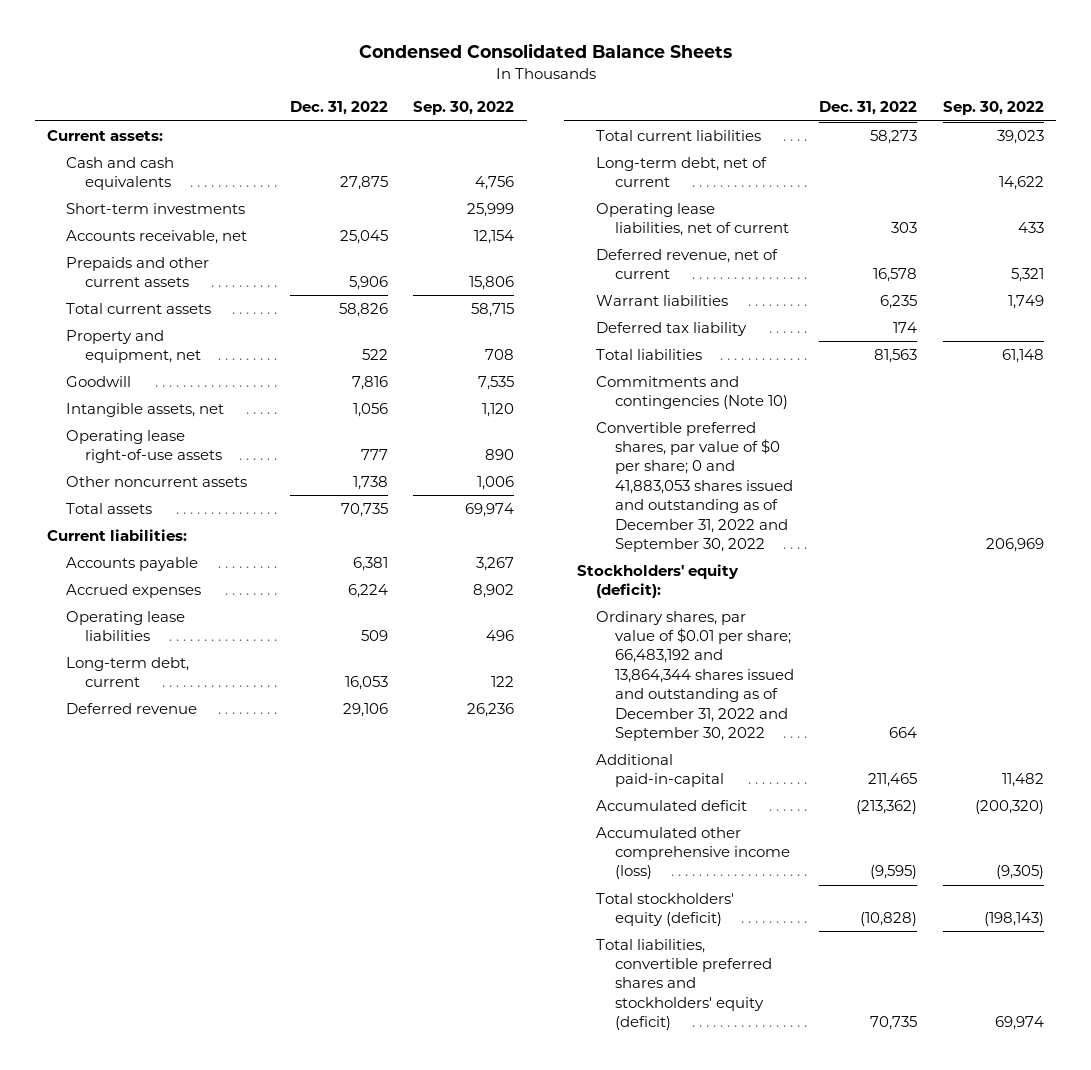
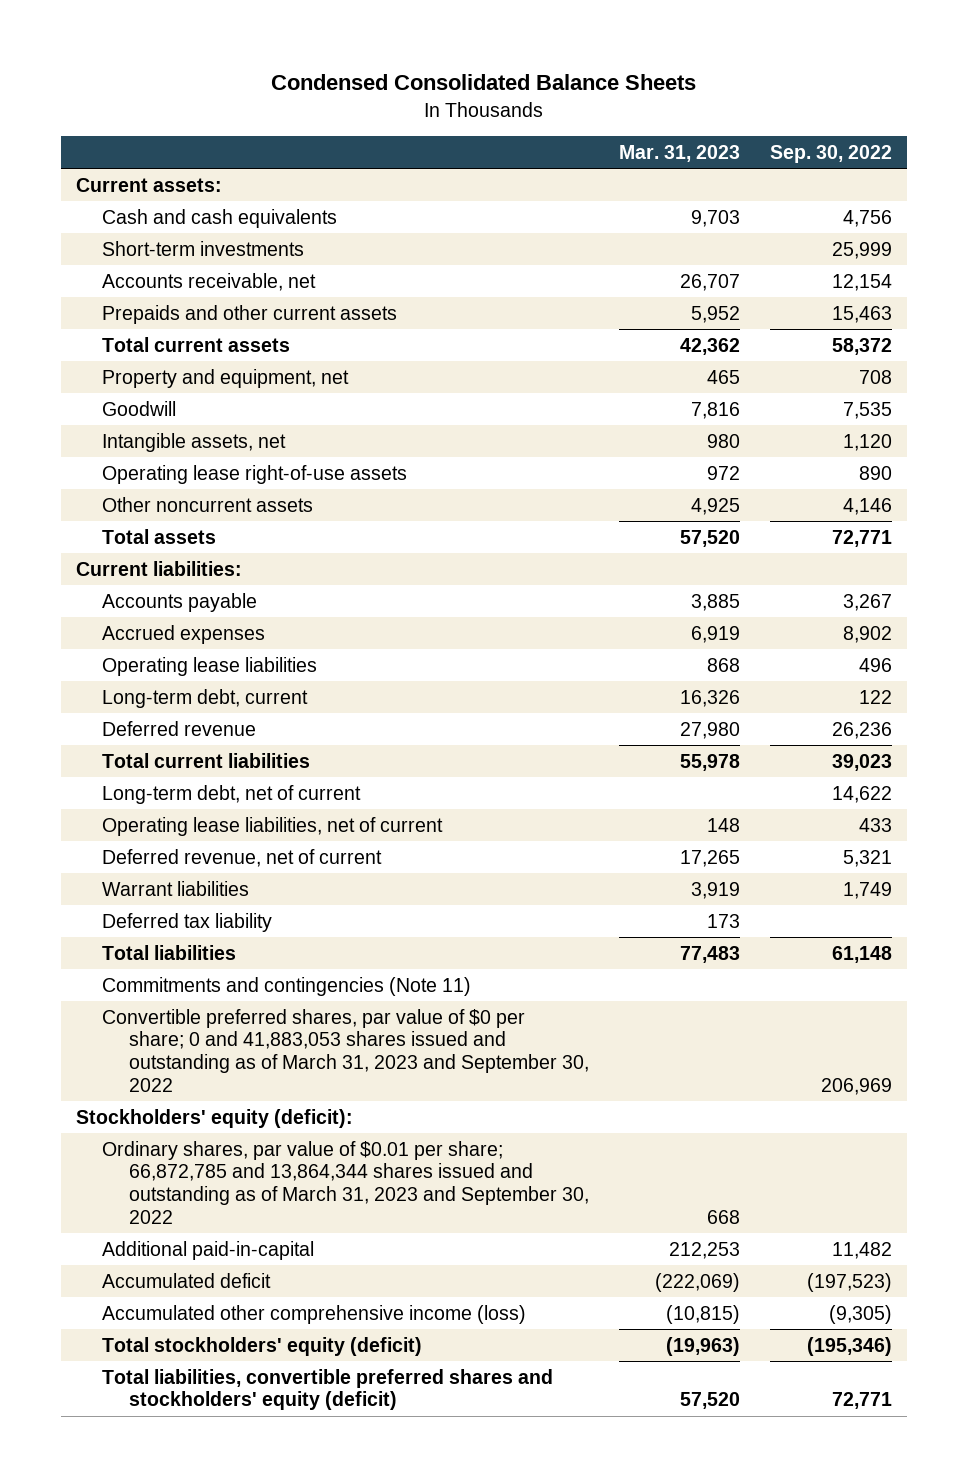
[289,101,388,116] Dec. 31, 2022 -> none
none -> [618,144,740,162] Mar. 31, 2023
[468,276,514,291] 15,806 -> [831,305,892,323] 15,463
[470,302,514,317] 58,715 -> [831,337,892,355] 58,372
[476,475,514,490] 1,006 -> [842,497,892,515] 4,146
[464,502,514,517] 69,974 -> [831,529,892,547] 72,771
[596,375,789,410] Commitments and contingencies (Note 10) -> [102,976,472,996] Commitments and contingencies (Note 11)
[596,421,794,552] Convertible preferred shares, par value of $0 per share; 0 and 41,883,053 shares issued and outstanding as of December 31, 2022 and September 30, 2022 -> [102,1008,589,1092] Convertible preferred shares, par value of $0 per share; 0 and 41,883,053 shares issued and outstanding as of March 31, 2023 and September 30, 2022
[596,610,795,741] Ordinary shares, par value of $0.01 per share; 66,483,192 and 13,864,344 shares issued and outstanding as of December 31, 2022 and September 30, 2022 -> [102,1140,589,1224] Ordinary shares, par value of $0.01 per share; 66,872,785 and 13,864,344 shares issued and outstanding as of March 31, 2023 and September 30, 2022
[974,799,1044,814] (200,320) -> [806,1272,892,1292] (197,523)
[983,912,1044,927] (198,143) -> [806,1336,892,1356] (195,346)
[994,1016,1044,1031] 69,974 -> [831,1392,892,1410] 72,771

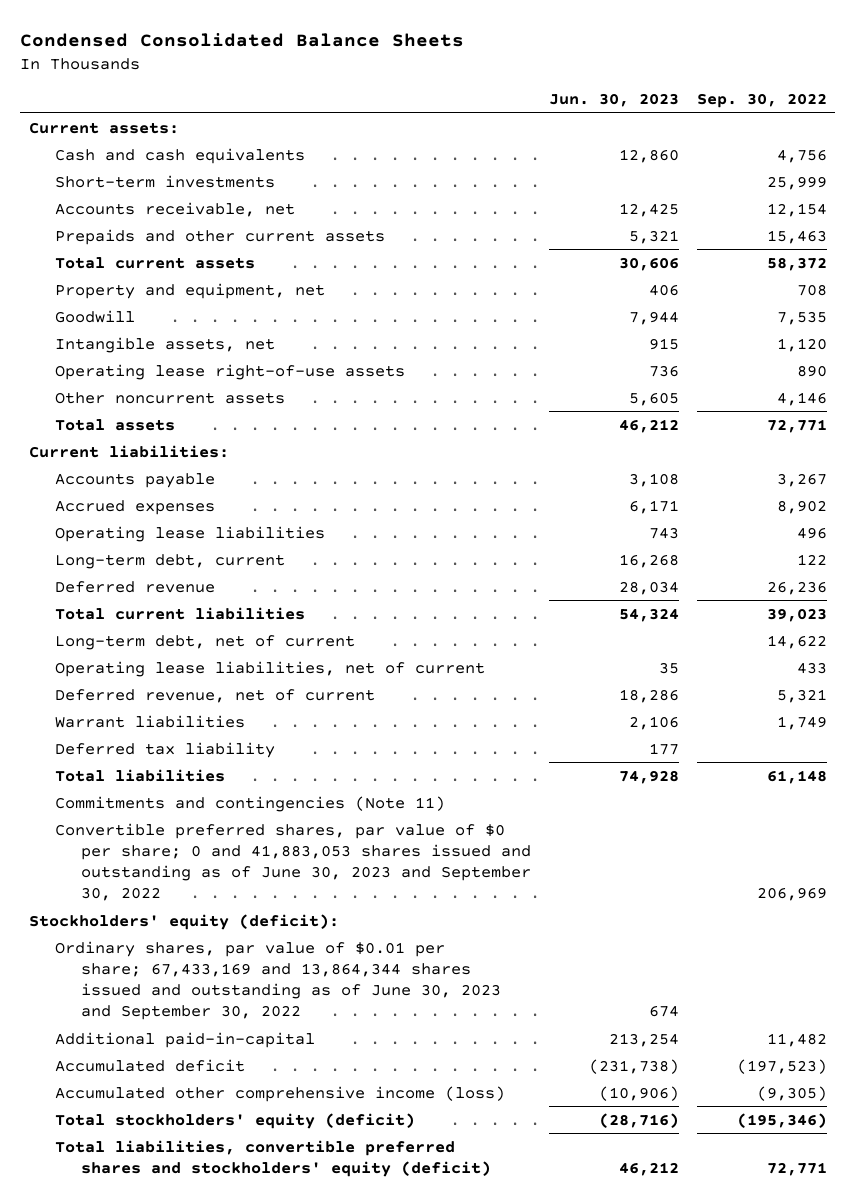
[618,144,740,162] Mar. 31, 2023 -> none
none -> [548,93,679,108] Jun. 30, 2023
[102,1008,589,1092] Convertible preferred shares, par value of $0 per share; 0 and 41,883,053 shares issued and outstanding as of March 31, 2023 and September 30, 2022 -> [54,822,531,902] Convertible preferred shares, par value of $0 per share; 0 and 41,883,053 shares issued and outstanding as of June 30, 2023 and September 30, 2022
[102,1140,589,1224] Ordinary shares, par value of $0.01 per share; 66,872,785 and 13,864,344 shares issued and outstanding as of March 31, 2023 and September 30, 2022 -> [54,940,501,1021] Ordinary shares, par value of $0.01 per share; 67,433,169 and 13,864,344 shares issued and outstanding as of June 30, 2023 and September 30, 2022

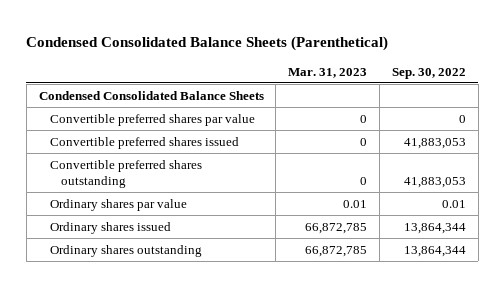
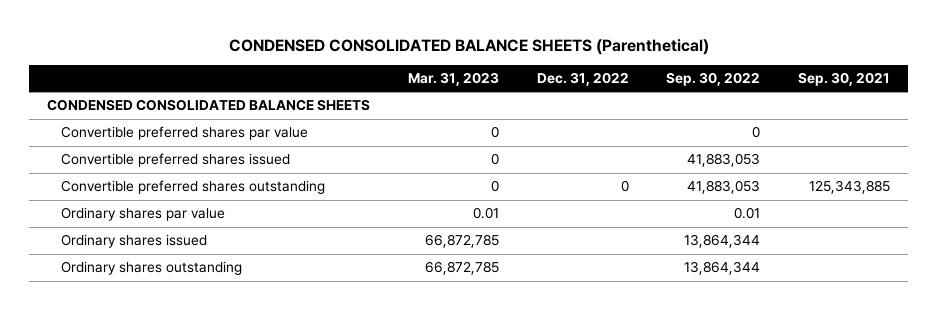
[26,35,389,51] Condensed Consolidated Balance Sheets (Parenthetical) -> [228,38,709,55] CONDENSED CONSOLIDATED BALANCE SHEETS (Parenthetical)
none -> [536,71,629,86] Dec. 31, 2022
none -> [797,71,890,86] Sep. 30, 2021
[38,90,264,100] Condensed Consolidated Balance Sheets -> [47,99,371,112] CONDENSED CONSOLIDATED BALANCE SHEETS

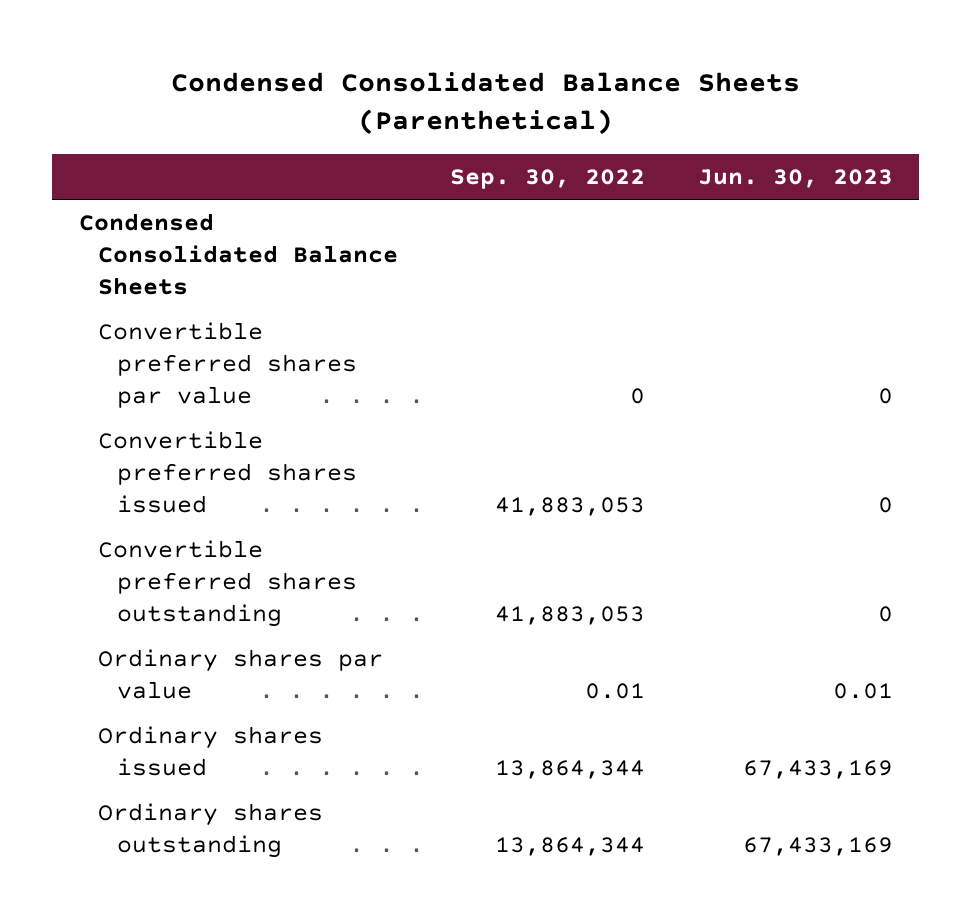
[228,38,709,55] CONDENSED CONSOLIDATED BALANCE SHEETS (Parenthetical) -> [170,71,800,136] Condensed Consolidated Balance Sheets (Parenthetical)
[407,71,499,86] Mar. 31, 2023 -> none
[536,71,629,86] Dec. 31, 2022 -> none
[797,71,890,86] Sep. 30, 2021 -> none
none -> [698,169,894,189] Jun. 30, 2023
[47,99,371,112] CONDENSED CONSOLIDATED BALANCE SHEETS -> [78,212,398,296] Condensed Consolidated Balance Sheets

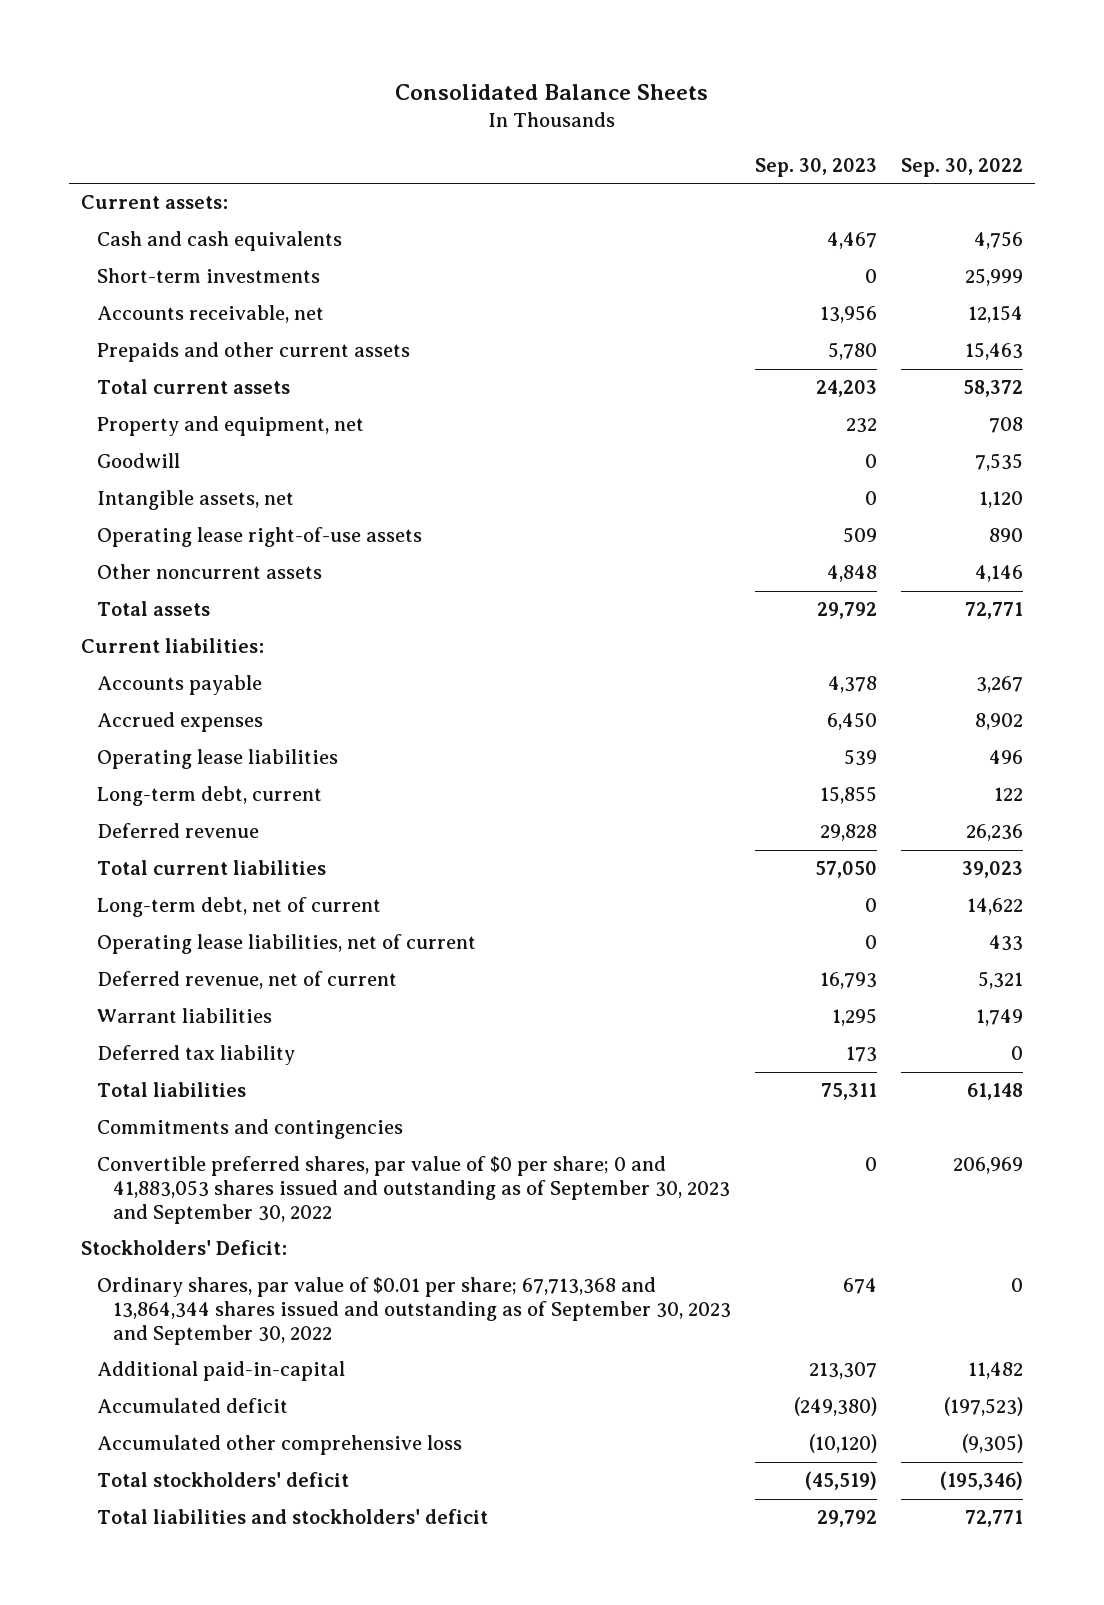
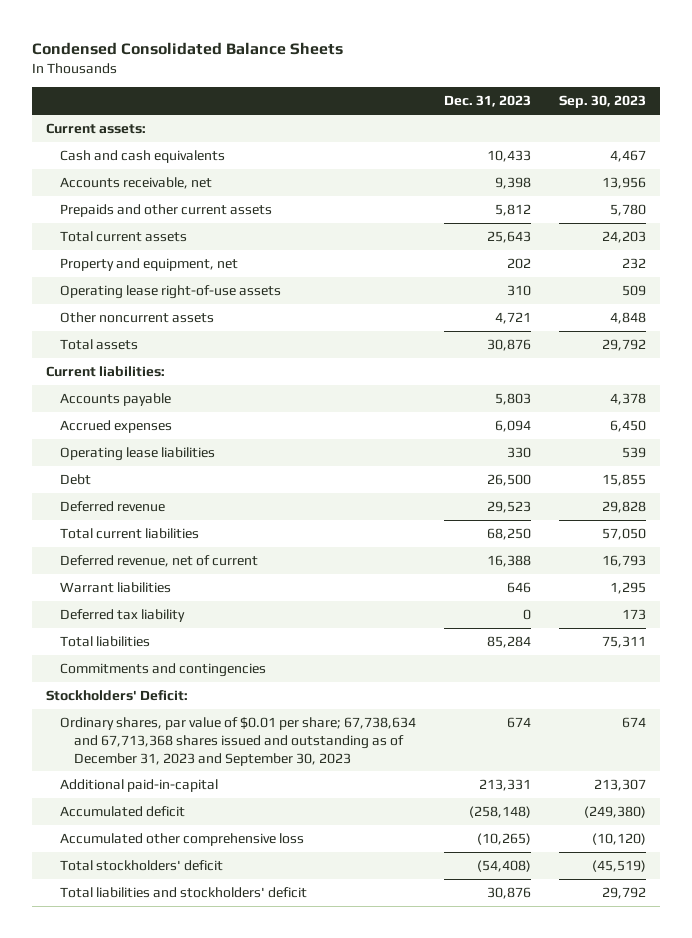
[394,83,708,100] Consolidated Balance Sheets -> [32,42,344,56] Condensed Consolidated Balance Sheets
[901,157,1024,177] Sep. 30, 2022 -> none
none -> [443,95,531,108] Dec. 31, 2023
[96,268,320,284] Short-term investments -> none
[96,453,180,469] Goodwill -> none
[96,490,294,511] Intangible assets, net -> none
[96,786,322,807] Long-term debt, current -> [60,473,92,485] Debt
[96,897,381,918] Long-term debt, net of current -> none
[96,934,476,955] Operating lease liabilities, net of current -> none
[96,1156,731,1224] Convertible preferred shares, par value of $0 per share; 0 and 41,883,053 shares issued and outstanding as of September 30, 2023 and September 30, 2022 -> none
[96,1277,732,1345] Ordinary shares, par value of $0.01 per share; 67,713,368 and 13,864,344 shares issued and outstanding as of September 30, 2023 and September 30, 2022 -> [60,716,417,766] Ordinary shares, par value of $0.01 per share; 67,738,634 and 67,713,368 shares issued and outstanding as of December 31, 2023 and September 30, 2023

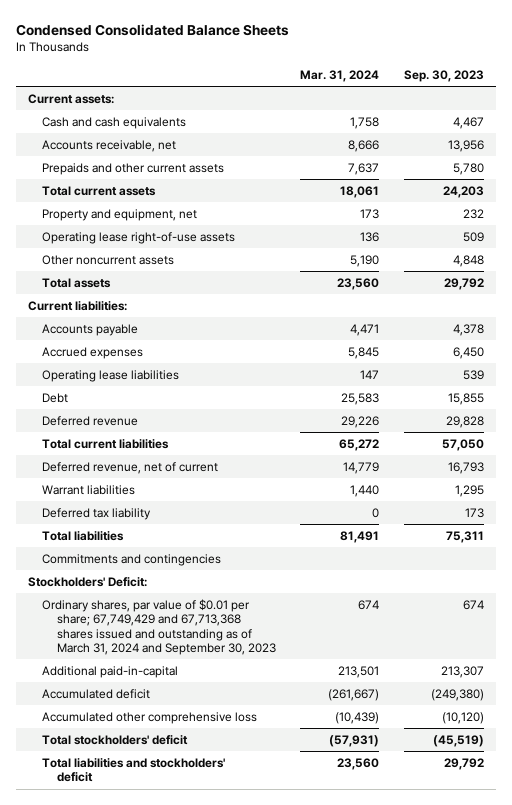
[443,95,531,108] Dec. 31, 2023 -> none
none -> [300,69,380,82] Mar. 31, 2024
[60,716,417,766] Ordinary shares, par value of $0.01 per share; 67,738,634 and 67,713,368 shares issued and outstanding as of December 31, 2023 and September 30, 2023 -> [42,598,276,656] Ordinary shares, par value of $0.01 per share; 67,749,429 and 67,713,368 shares issued and outstanding as of March 31, 2024 and September 30, 2023

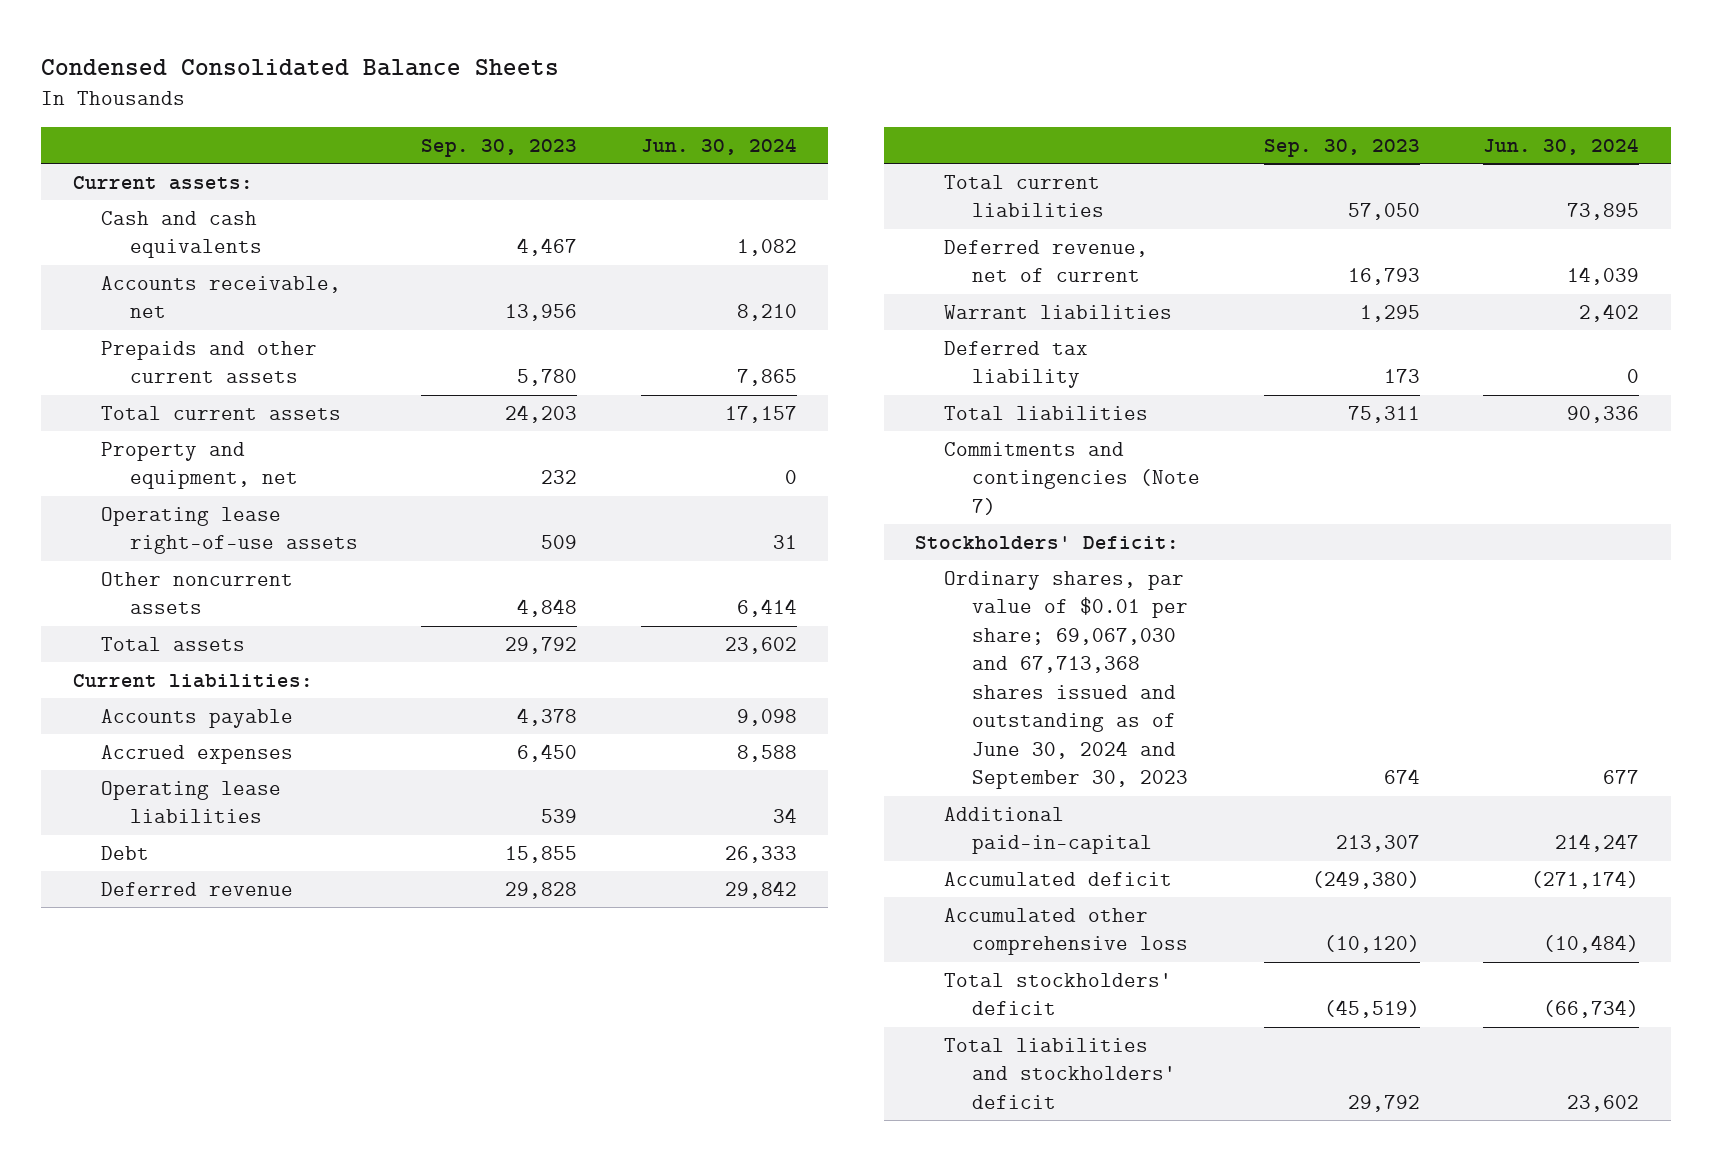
[300,69,380,82] Mar. 31, 2024 -> none
none -> [640,137,797,155] Jun. 30, 2024
[42,553,222,566] Commitments and contingencies -> [943,441,1201,515] Commitments and contingencies (Note 7)
[42,598,276,656] Ordinary shares, par value of $0.01 per share; 67,749,429 and 67,713,368 shares issued and outstanding as of March 31, 2024 and September 30, 2023 -> [943,570,1189,790] Ordinary shares, par value of $0.01 per share; 69,067,030 and 67,713,368 shares issued and outstanding as of June 30, 2024 and September 30, 2023

